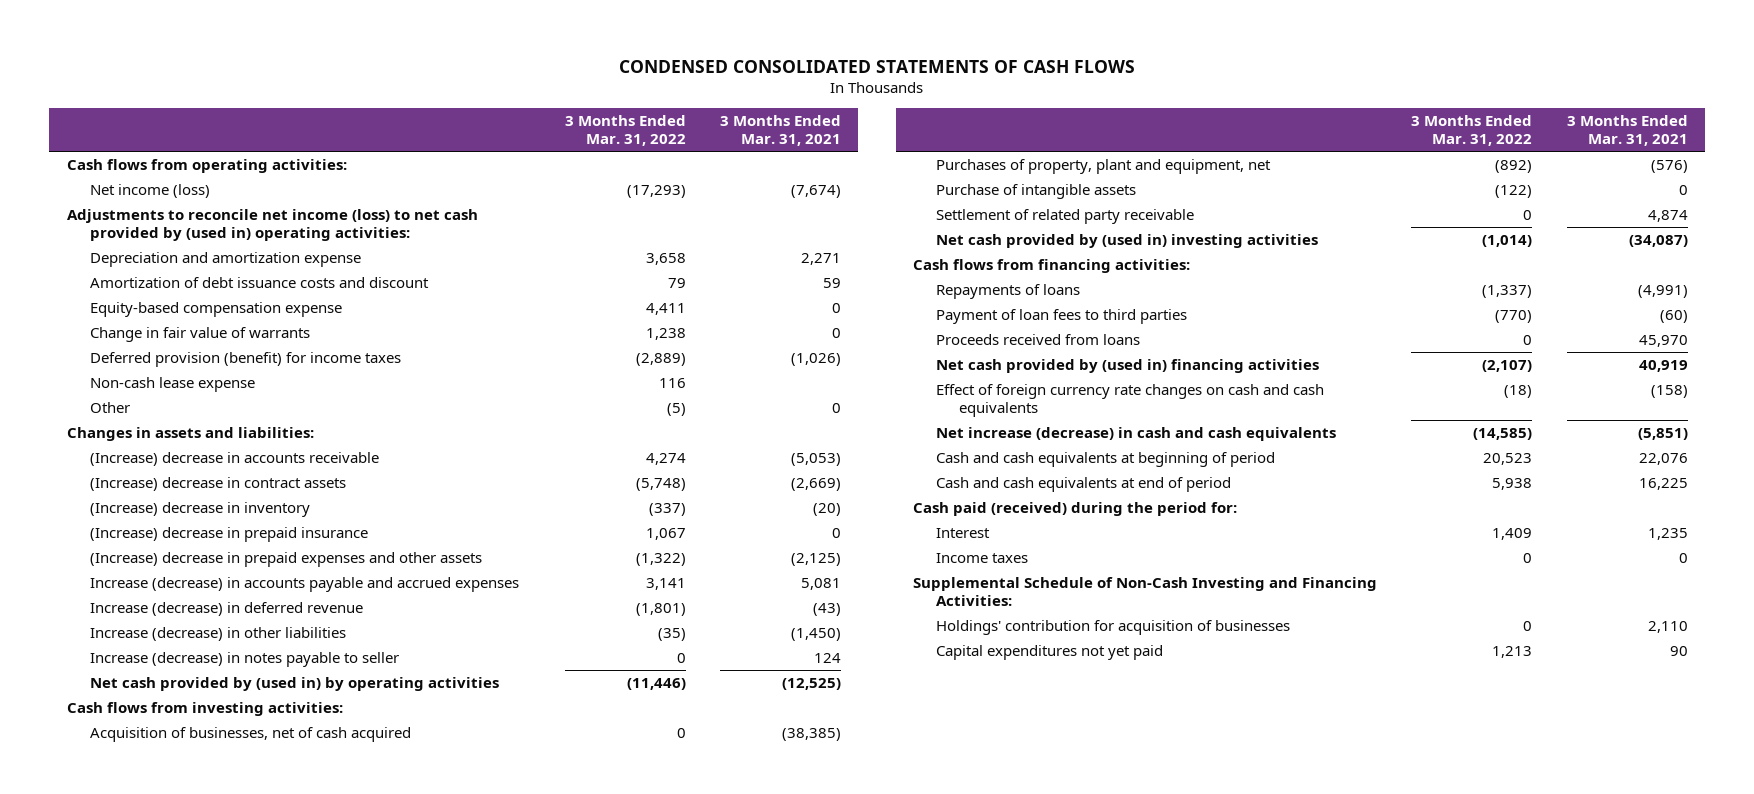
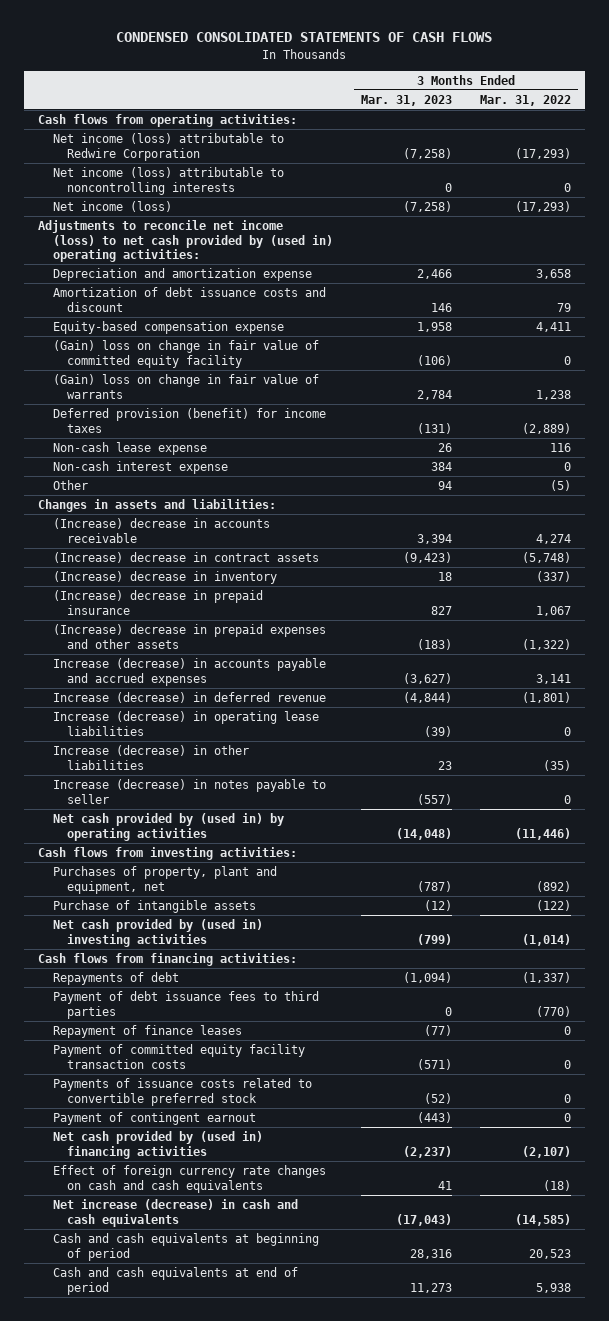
[720,115,842,147] 3 Months Ended Mar. 31, 2021 -> none
none -> [360,94,452,106] Mar. 31, 2023
none -> [52,132,284,161] Net income (loss) attributable to Redwire Corporation
none -> [52,166,284,195] Net income (loss) attributable to noncontrolling interests
none -> [52,339,319,368] (Gain) loss on change in fair value of committed equity facility
[89,326,310,342] Change in fair value of warrants -> [52,373,319,399] (Gain) loss on change in fair value of warrants
none -> [52,460,228,474] Non-cash interest expense
none -> [52,710,319,736] Increase (decrease) in operating lease liabilities
[89,726,411,742] Acquisition of businesses, net of cash acquired -> none
[936,208,1195,224] Settlement of related party receivable -> none
[936,333,1141,345] Proceeds received from loans -> none
[936,283,1081,299] Repayments of loans -> [52,971,179,985] Repayments of debt
[936,308,1188,324] Payment of loan fees to third parties -> [52,990,319,1019] Payment of debt issuance fees to third parties
none -> [52,1024,242,1038] Repayment of finance leases
none -> [52,1043,305,1069] Payment of committed equity facility transaction costs
none -> [52,1077,312,1106] Payments of issuance costs related to convertible preferred stock
none -> [52,1111,256,1125] Payment of contingent earnout
[913,501,1238,516] Cash paid (received) during the period for: -> none
[936,527,991,538] Interest -> none
[936,552,1029,563] Income taxes -> none
[913,576,1378,607] Supplemental Schedule of Non-Cash Investing and Financing Activities: -> none
[936,619,1291,635] Holdings' contribution for acquisition of businesses -> none
[936,644,1164,660] Capital expenditures not yet paid -> none

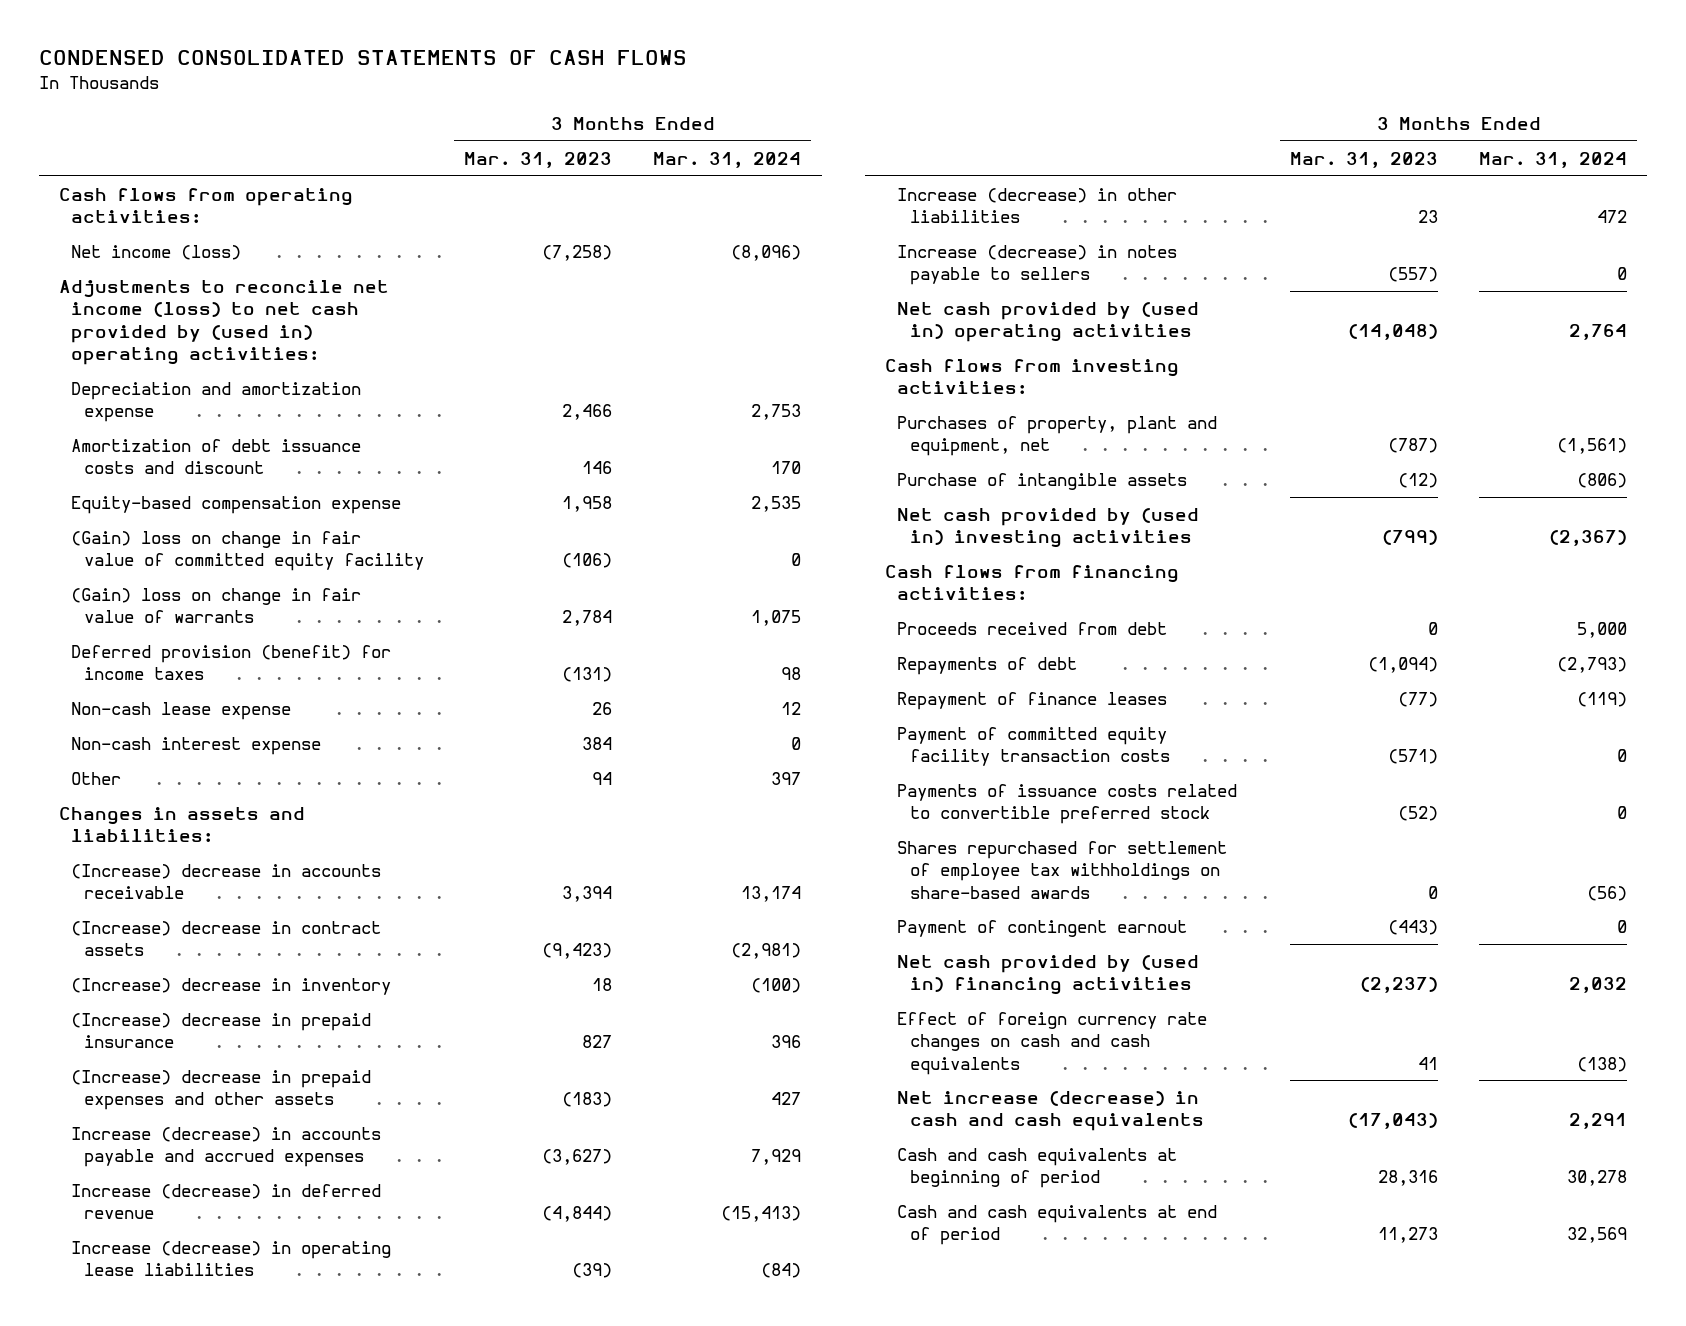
[480,94,572,106] Mar. 31, 2022 -> none
none -> [653,151,802,168] Mar. 31, 2024
[52,132,284,161] Net income (loss) attributable to Redwire Corporation -> none
[52,166,284,195] Net income (loss) attributable to noncontrolling interests -> none
[52,778,326,804] Increase (decrease) in notes payable to seller -> [897,245,1178,286] Increase (decrease) in notes payable to sellers
[52,812,284,841] Net cash provided by (used in) by operating activities -> [897,302,1200,343] Net cash provided by (used in) operating activities
none -> [897,622,1168,636] Proceeds received from debt
[52,990,319,1019] Payment of debt issuance fees to third parties -> none
none -> [897,841,1228,899] Shares repurchased for settlement of employee tax withholdings on share-based awards

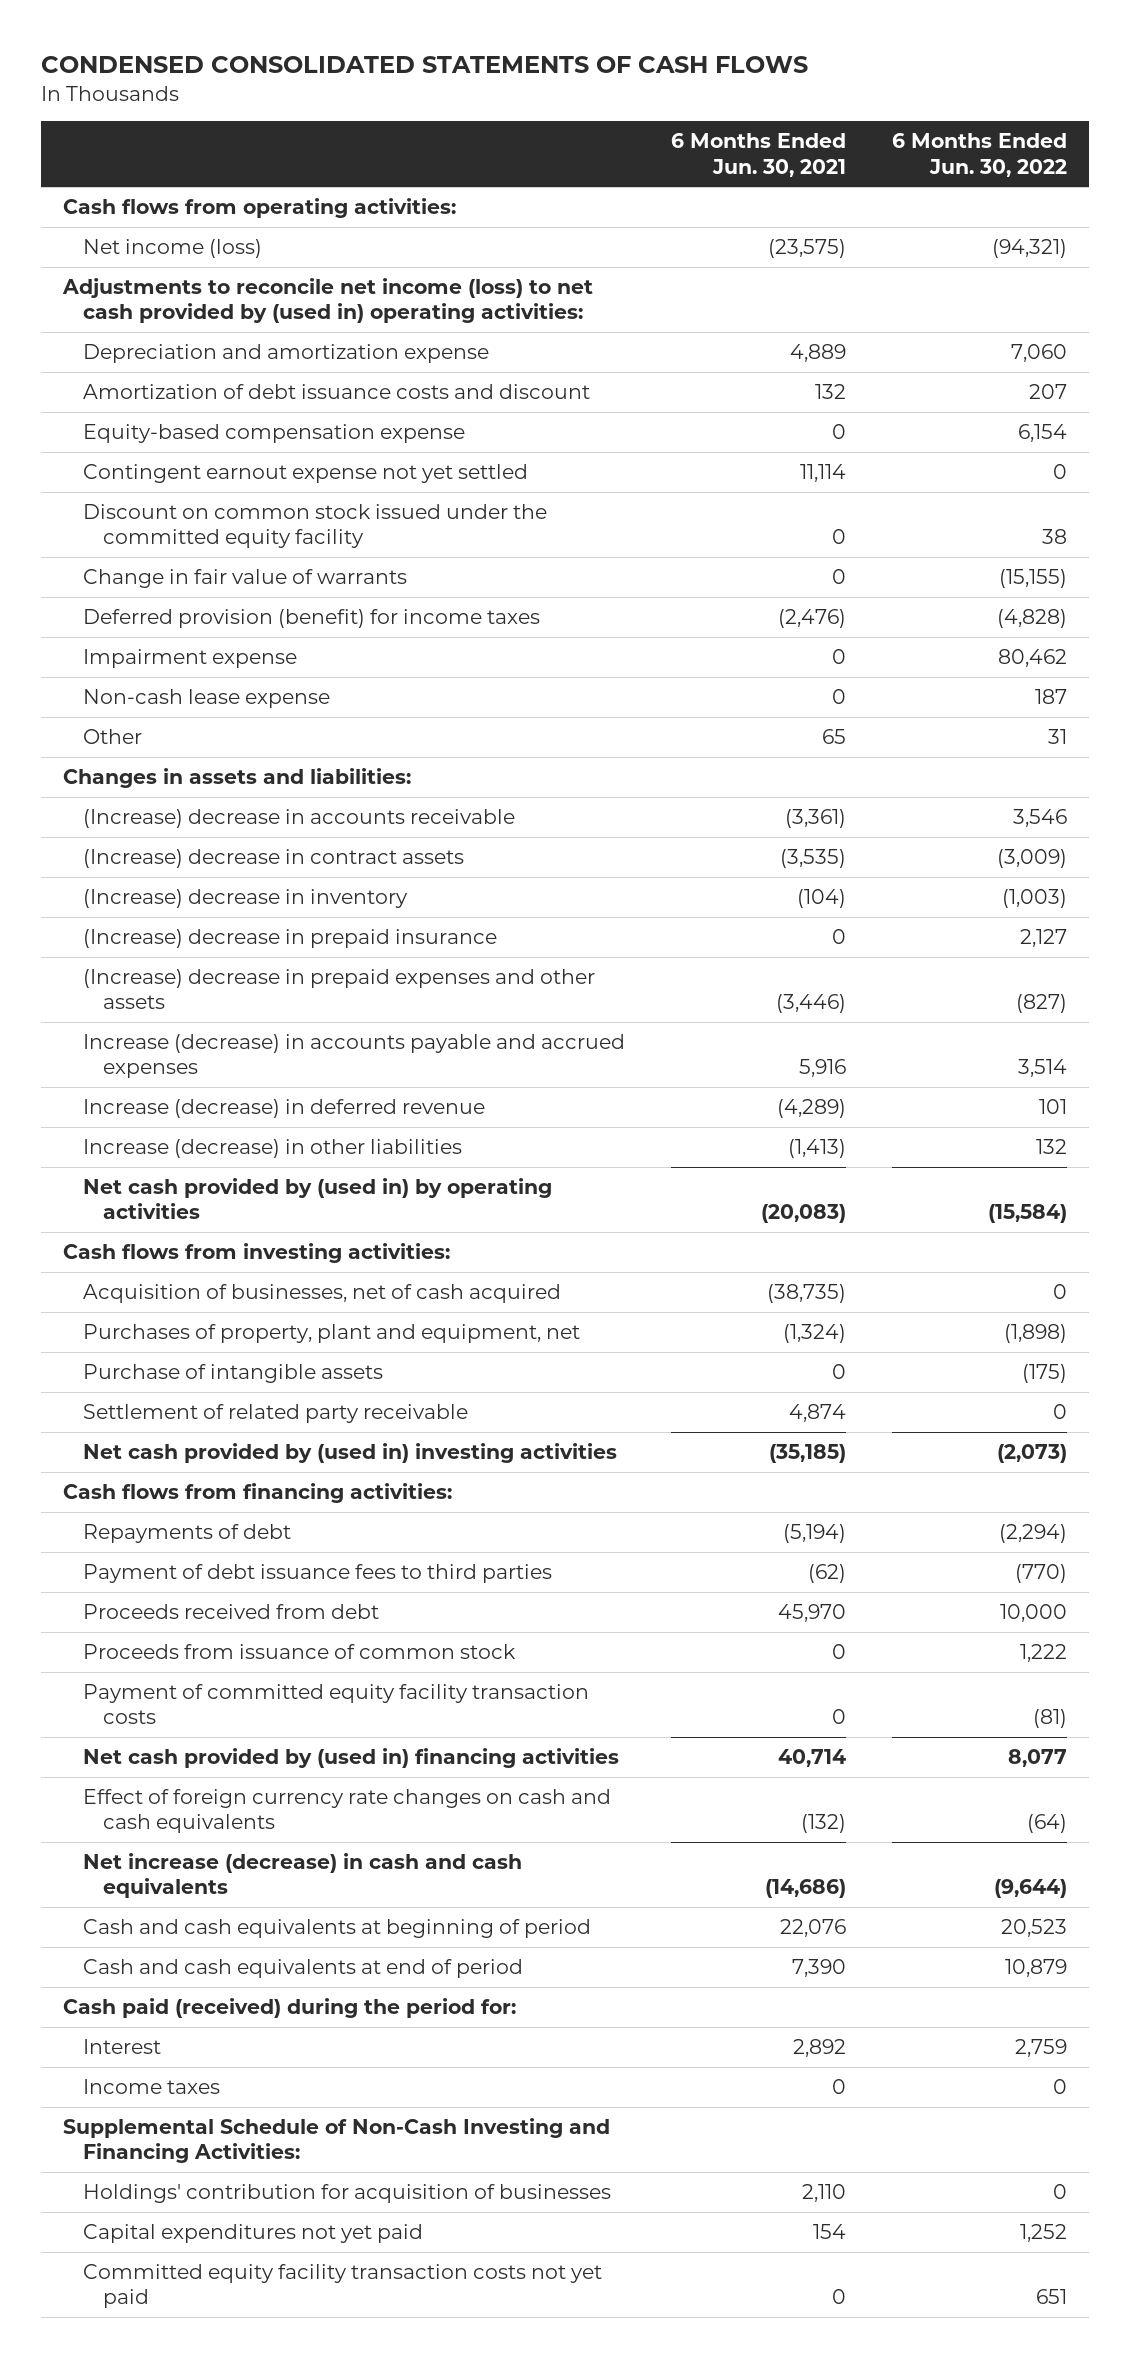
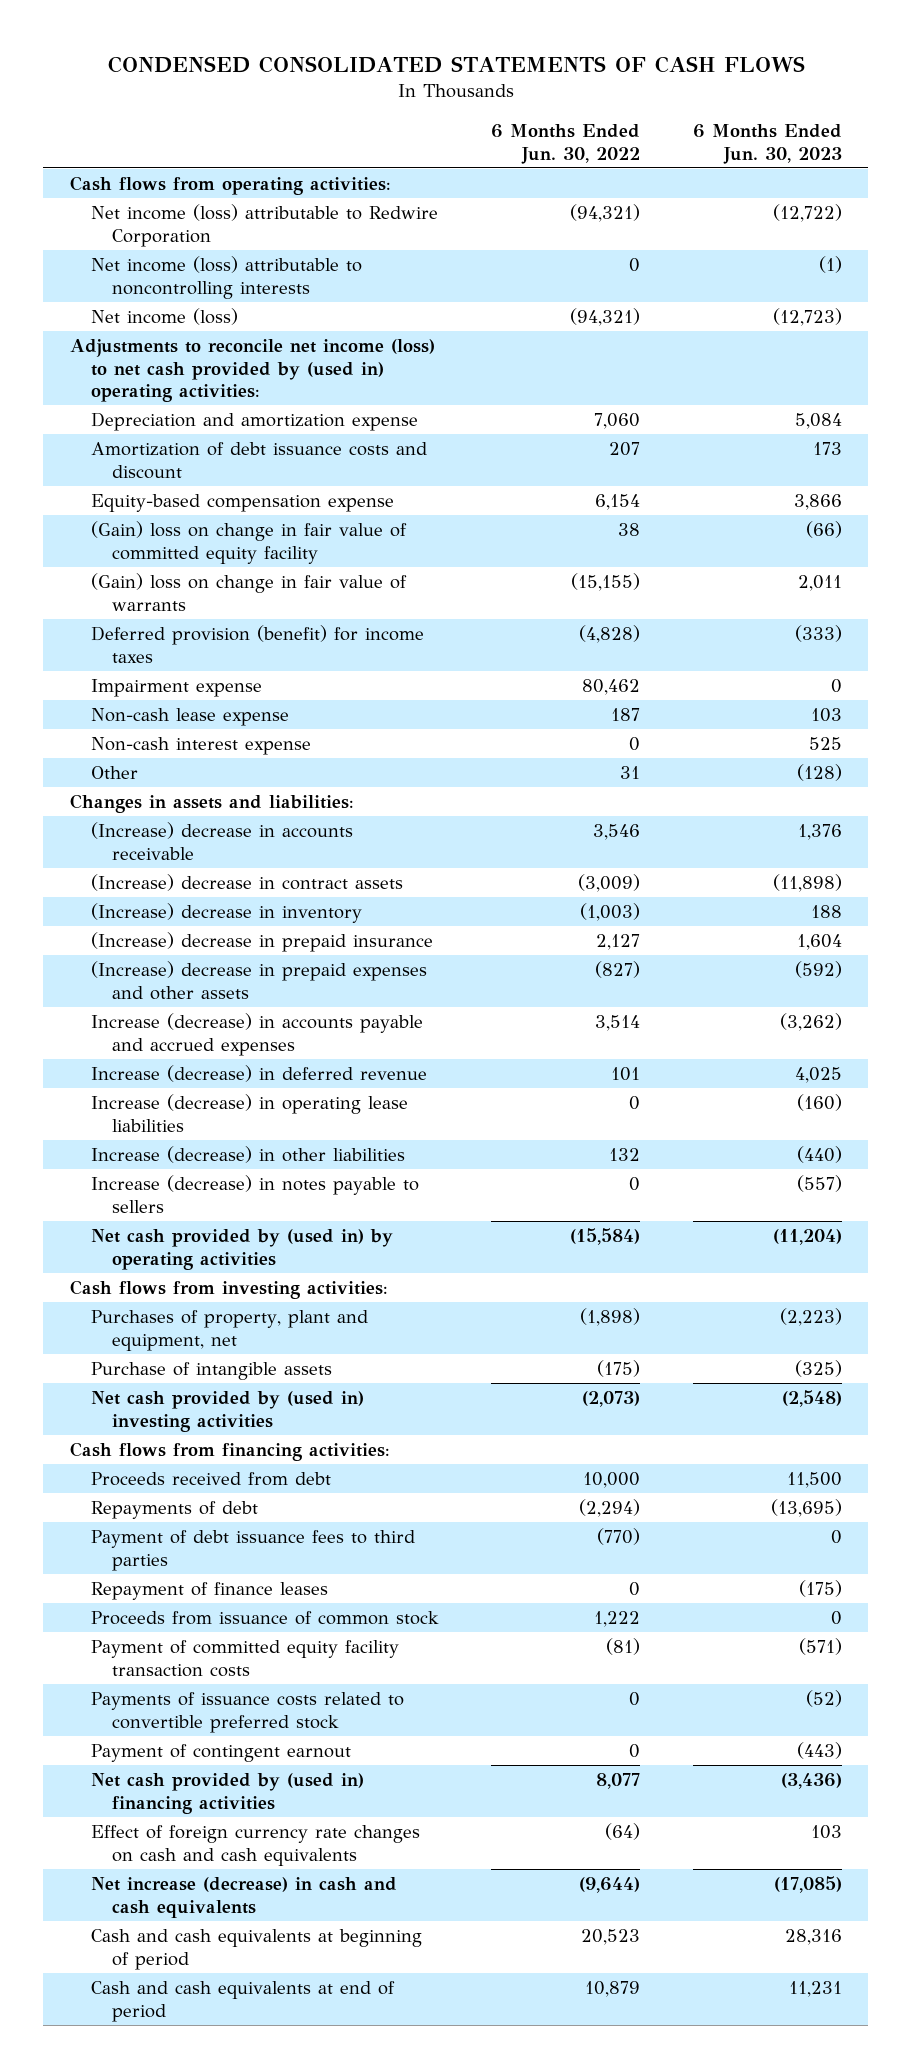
[670,133,846,177] 6 Months Ended Jun. 30, 2021 -> none
none -> [692,124,842,164] 6 Months Ended Jun. 30, 2023
none -> [90,204,438,247] Net income (loss) attributable to Redwire Corporation
none -> [90,256,362,299] Net income (loss) attributable to noncontrolling interests
[83,464,529,484] Contingent earnout expense not yet settled -> none
[83,504,548,549] Discount on common stock issued under the committed equity facility -> none
none -> [90,521,407,564] (Gain) loss on change in fair value of committed equity facility
[83,569,408,589] Change in fair value of warrants -> [90,573,407,611] (Gain) loss on change in fair value of warrants
none -> [90,737,311,756] Non-cash interest expense
none -> [90,1094,408,1132] Increase (decrease) in operating lease liabilities
none -> [90,1175,419,1213] Increase (decrease) in notes payable to sellers
[83,1284,562,1304] Acquisition of businesses, net of cash acquired -> none
[83,1404,469,1424] Settlement of related party receivable -> none
[83,1604,380,1620] Proceeds received from debt -> [90,1472,331,1487] Proceeds received from debt
none -> [90,1582,328,1601] Repayment of finance leases
none -> [90,1692,404,1733] Payments of issuance costs related to convertible preferred stock
none -> [90,1744,351,1763] Payment of contingent earnout
[63,1998,517,2019] Cash paid (received) during the period for: -> none
[83,2039,162,2055] Interest -> none
[83,2079,221,2095] Income taxes -> none
[63,2118,611,2164] Supplemental Schedule of Non-Cash Investing and Financing Activities: -> none
[83,2184,612,2204] Holdings' contribution for acquisition of businesses -> none
[83,2224,424,2244] Capital expenditures not yet paid -> none
[83,2264,603,2309] Committed equity facility transaction costs not yet paid -> none

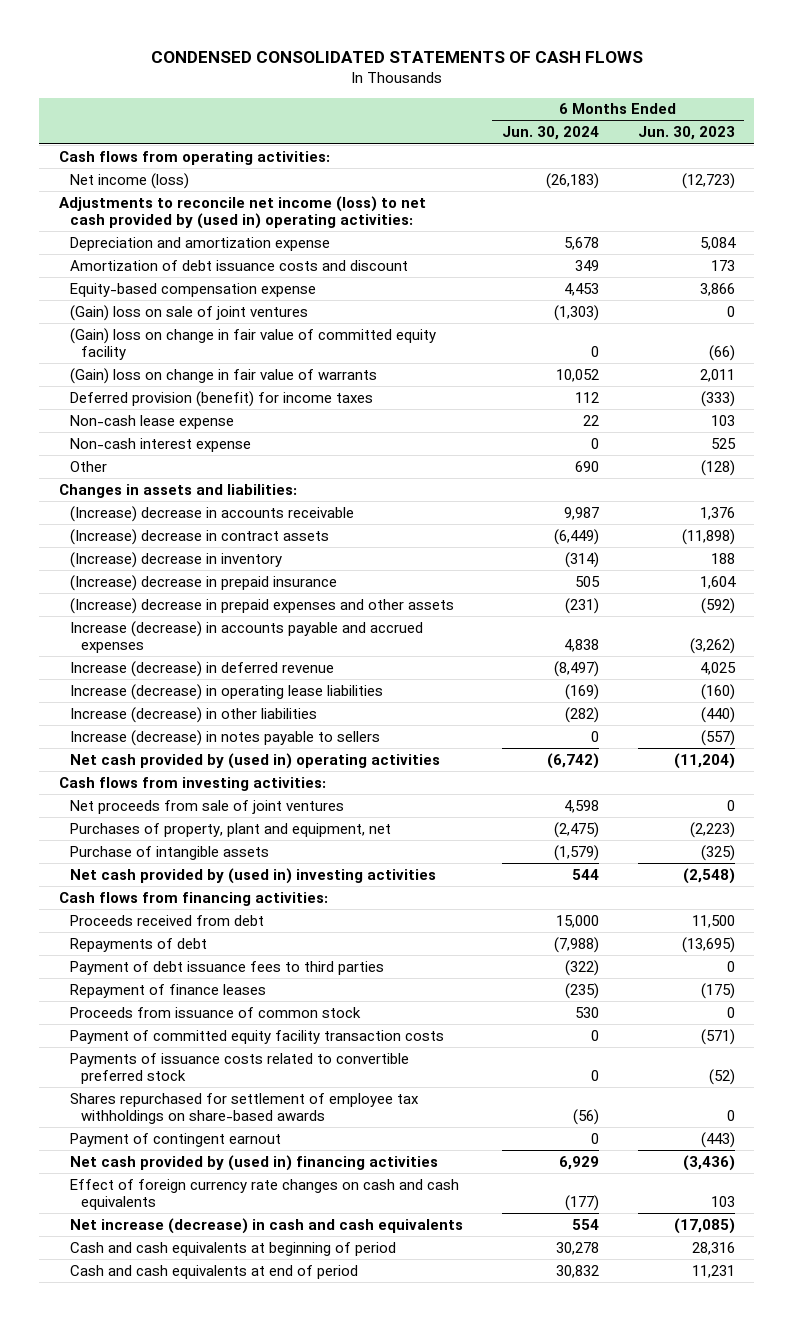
[491,124,641,164] 6 Months Ended Jun. 30, 2022 -> none
none -> [501,126,599,141] Jun. 30, 2024
[90,204,438,247] Net income (loss) attributable to Redwire Corporation -> none
[90,256,362,299] Net income (loss) attributable to noncontrolling interests -> none
none -> [69,304,308,321] (Gain) loss on sale of joint ventures
[90,679,262,698] Impairment expense -> none
[90,1229,393,1270] Net cash provided by (used in) by operating activities -> [69,752,440,769] Net cash provided by (used in) operating activities
none -> [69,799,344,814] Net proceeds from sale of joint ventures
none -> [69,1092,419,1125] Shares repurchased for settlement of employee tax withholdings on share-based awards

